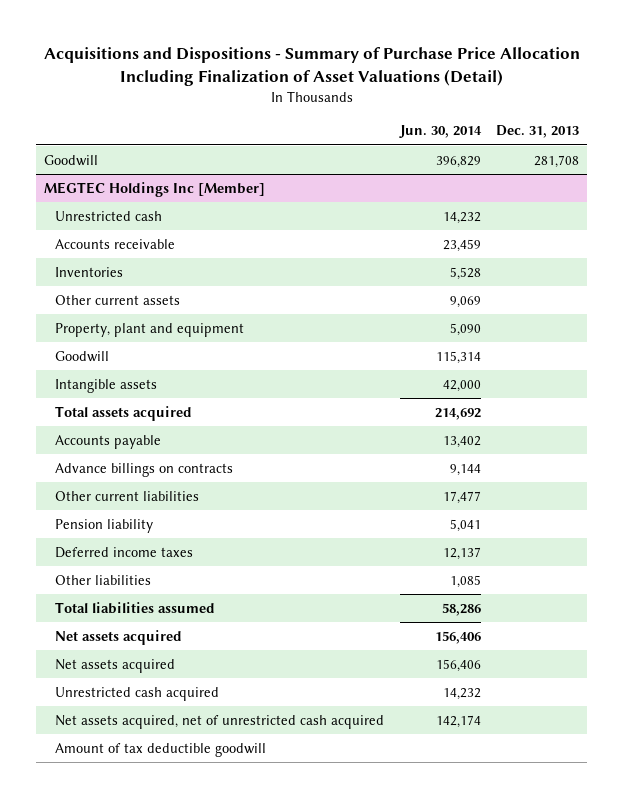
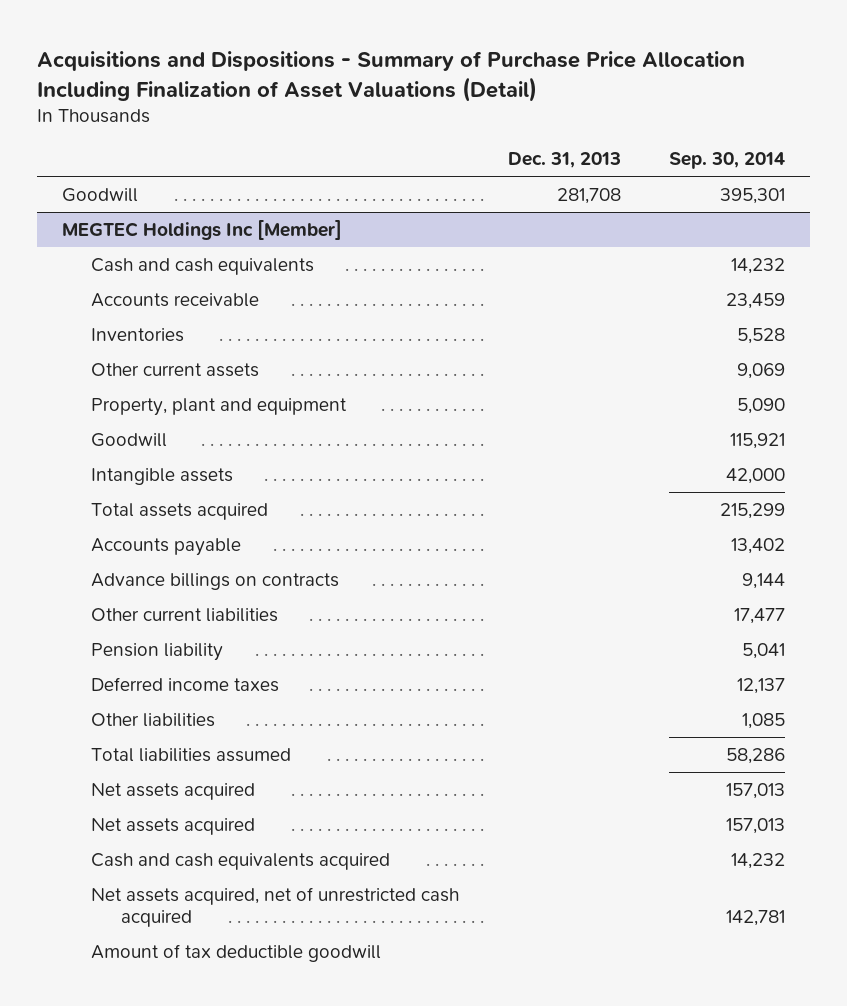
[398,125,482,139] Jun. 30, 2014 -> none
none -> [669,152,786,170] Sep. 30, 2014
[55,210,163,221] Unrestricted cash -> [91,257,315,275] Cash and cash equivalents
[55,686,220,701] Unrestricted cash acquired -> none
none -> [91,852,391,870] Cash and cash equivalents acquired

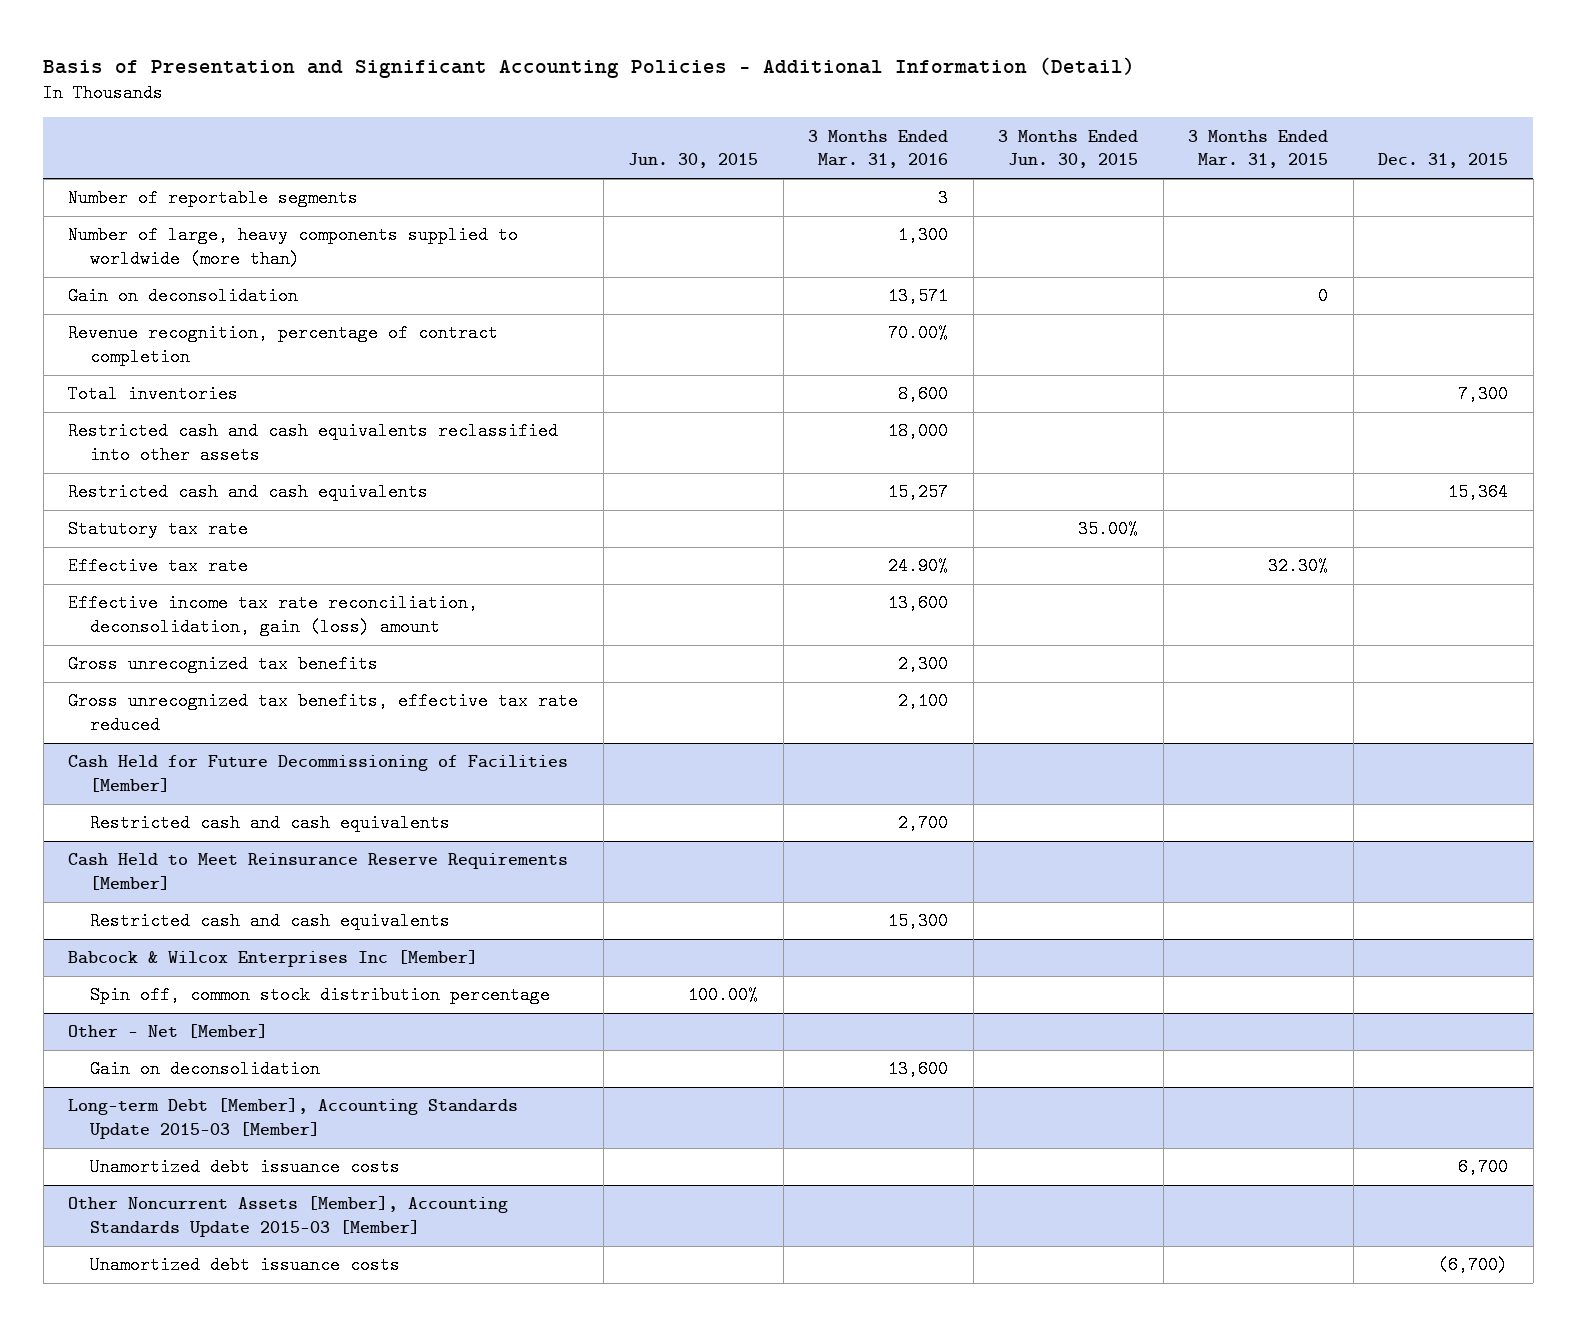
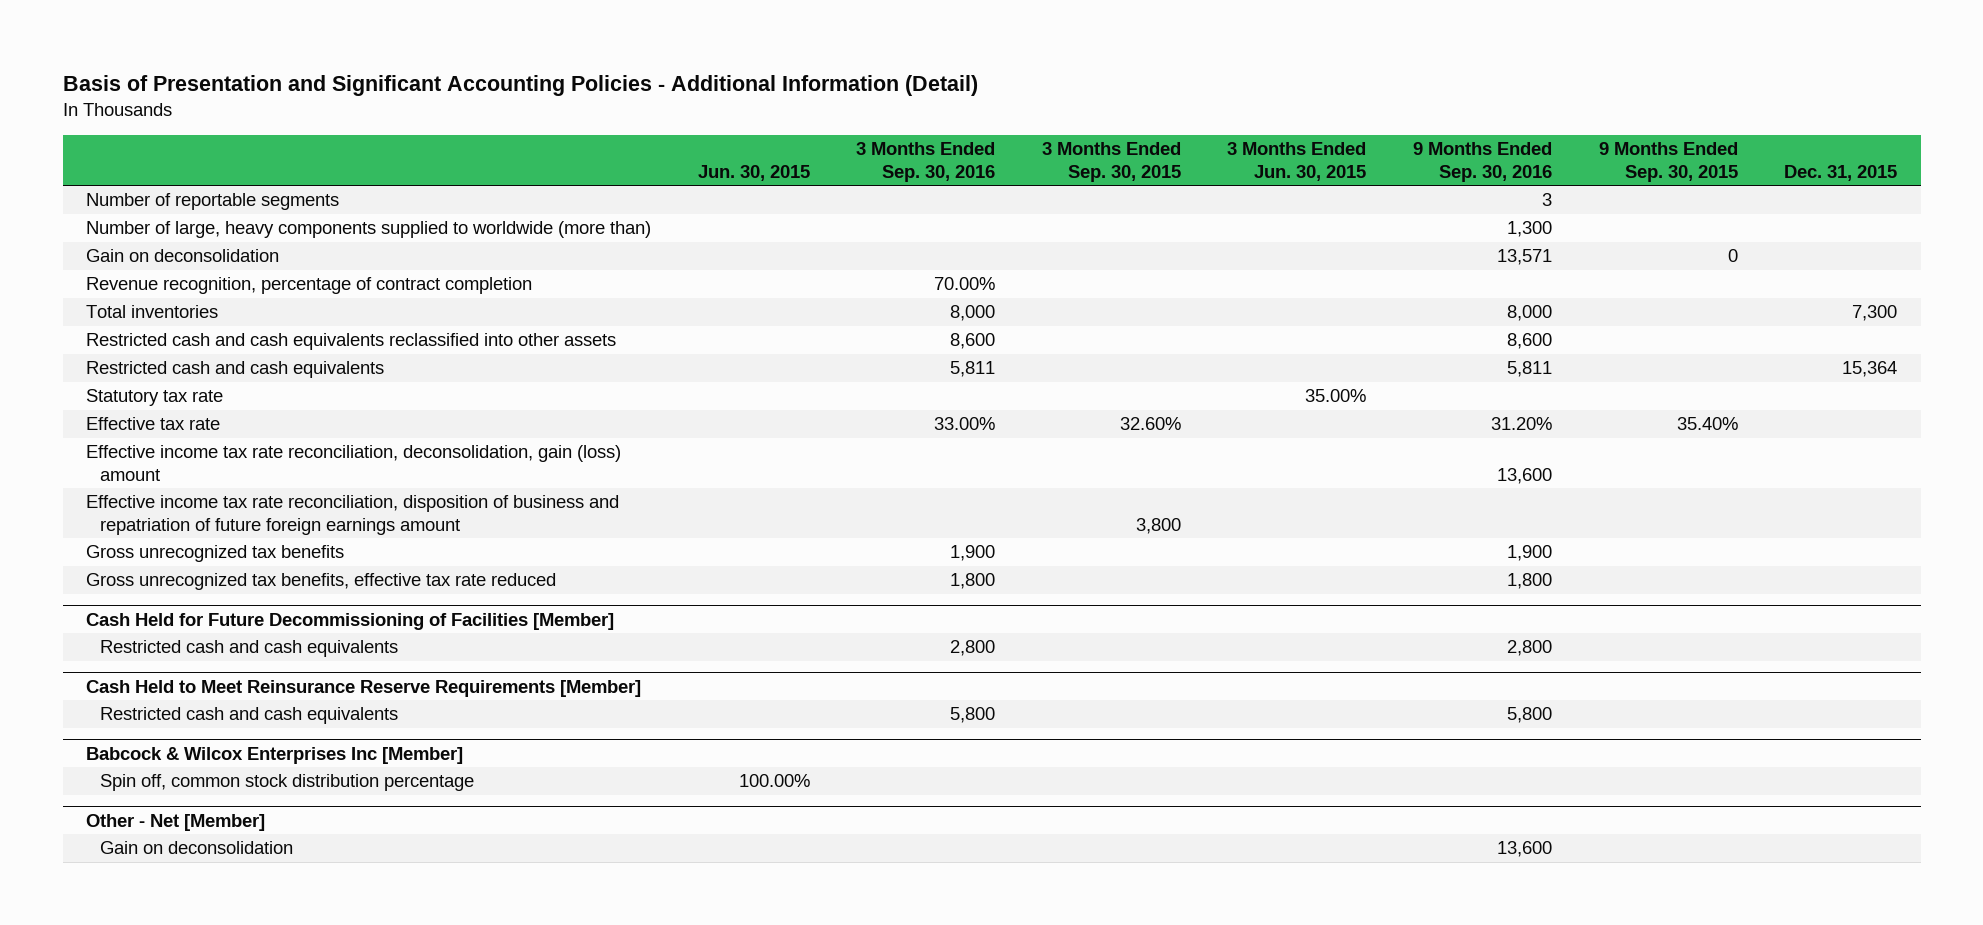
[808,129,949,169] 3 Months Ended Mar. 31, 2016 -> none
[1188,129,1329,169] 3 Months Ended Mar. 31, 2015 -> none
none -> [856,142,996,182] 3 Months Ended Sep. 30, 2016
none -> [1041,142,1181,182] 3 Months Ended Sep. 30, 2015
none -> [1413,142,1553,182] 9 Months Ended Sep. 30, 2016
none -> [1598,142,1738,182] 9 Months Ended Sep. 30, 2015
none -> [85,495,619,536] Effective income tax rate reconciliation, disposition of business and repatriation of future foreign earnings amount
[68,1098,519,1139] Long-term Debt [Member], Accounting Standards Update 2015-03 [Member] -> none
[89,1158,400,1177] Unamortized debt issuance costs -> none
[68,1196,509,1237] Other Noncurrent Assets [Member], Accounting Standards Update 2015-03 [Member] -> none
[89,1256,400,1275] Unamortized debt issuance costs -> none

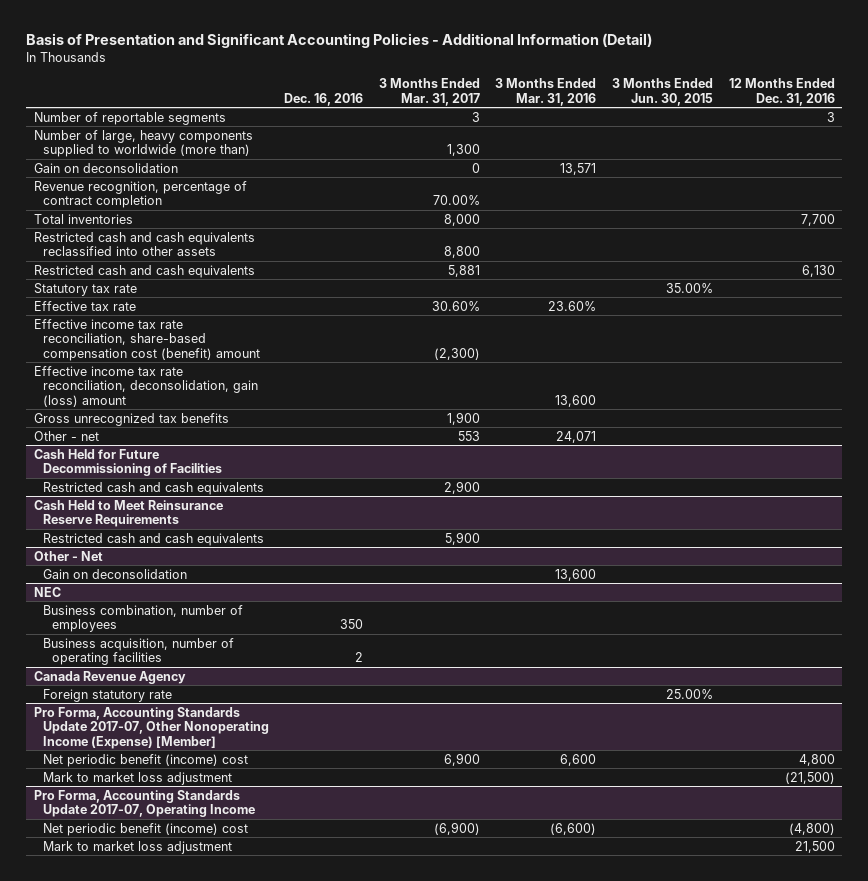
[697,164,810,181] Jun. 30, 2015 -> none
[856,142,996,182] 3 Months Ended Sep. 30, 2016 -> none
[1041,142,1181,182] 3 Months Ended Sep. 30, 2015 -> none
[1413,142,1553,182] 9 Months Ended Sep. 30, 2016 -> none
[1598,142,1738,182] 9 Months Ended Sep. 30, 2015 -> none
[1784,164,1898,181] Dec. 31, 2015 -> none
none -> [284,92,364,106] Dec. 16, 2016
none -> [378,78,480,106] 3 Months Ended Mar. 31, 2017
none -> [495,78,597,106] 3 Months Ended Mar. 31, 2016
none -> [728,78,835,106] 12 Months Ended Dec. 31, 2016
none -> [33,318,260,361] Effective income tax rate reconciliation, share-based compensation cost (benefit) amount
[85,495,619,536] Effective income tax rate reconciliation, disposition of business and repatriation of future foreign earnings amount -> none
[85,573,556,591] Gross unrecognized tax benefits, effective tax rate reduced -> none
none -> [33,430,99,441] Other - net
[85,612,614,630] Cash Held for Future Decommissioning of Facilities [Member] -> [33,448,222,477] Cash Held for Future Decommissioning of Facilities
[85,679,641,697] Cash Held to Meet Reinsurance Reserve Requirements [Member] -> [33,499,223,528] Cash Held to Meet Reinsurance Reserve Requirements
[85,746,463,764] Babcock & Wilcox Enterprises Inc [Member] -> none
[99,774,474,792] Spin off, common stock distribution percentage -> none
[85,813,265,831] Other - Net [Member] -> [33,550,103,561] Other - Net
none -> [33,586,61,597] NEC
none -> [42,604,243,633] Business combination, number of employees
none -> [42,637,234,666] Business acquisition, number of operating facilities
none -> [33,670,186,684] Canada Revenue Agency
none -> [42,688,172,702] Foreign statutory rate
none -> [33,706,269,749] Pro Forma, Accounting Standards Update 2017-07, Other Nonoperating Income (Expense) [Member]
none -> [42,753,248,767] Net periodic benefit (income) cost
none -> [42,771,232,785] Mark to market loss adjustment
none -> [33,789,255,818] Pro Forma, Accounting Standards Update 2017-07, Operating Income
none -> [42,822,248,836] Net periodic benefit (income) cost
none -> [42,840,232,854] Mark to market loss adjustment

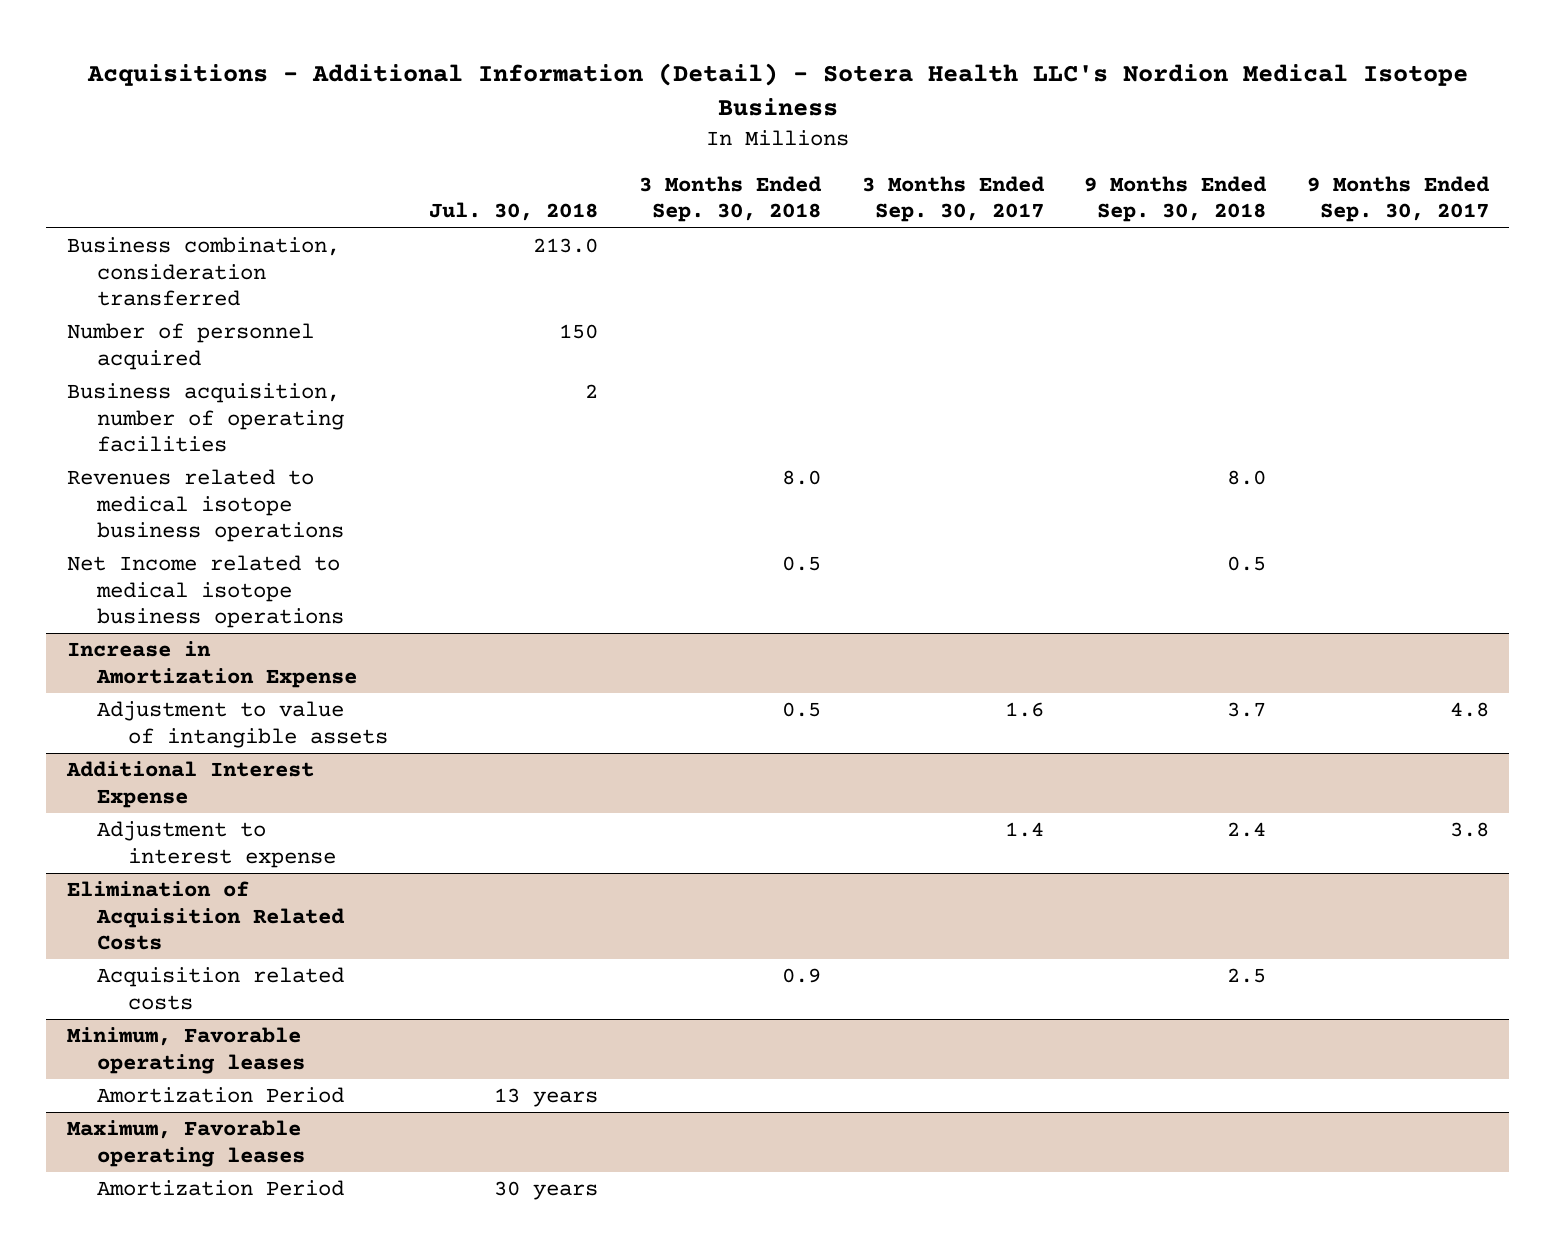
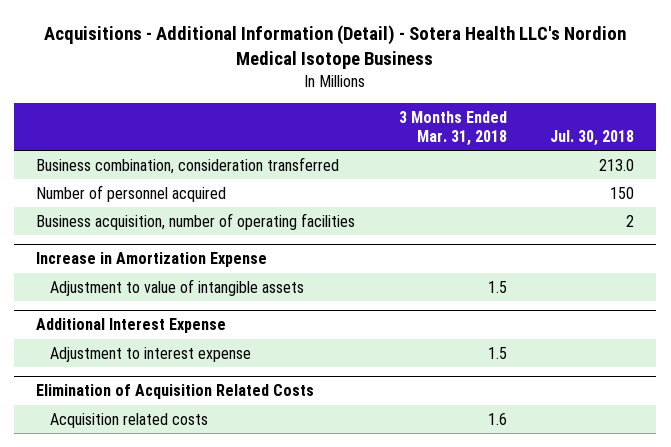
[638,175,822,223] 3 Months Ended Sep. 30, 2018 -> none
[861,175,1045,223] 3 Months Ended Sep. 30, 2017 -> none
[1084,175,1268,223] 9 Months Ended Sep. 30, 2018 -> none
[1307,175,1491,223] 9 Months Ended Sep. 30, 2017 -> none
none -> [398,110,507,147] 3 Months Ended Mar. 31, 2018
[66,469,345,542] Revenues related to medical isotope business operations -> none
[66,555,345,628] Net Income related to medical isotope business operations -> none
[66,1027,306,1074] Minimum, Favorable operating leases -> none
[97,1087,345,1104] Amortization Period -> none
[66,1120,306,1167] Maximum, Favorable operating leases -> none
[97,1180,345,1197] Amortization Period -> none

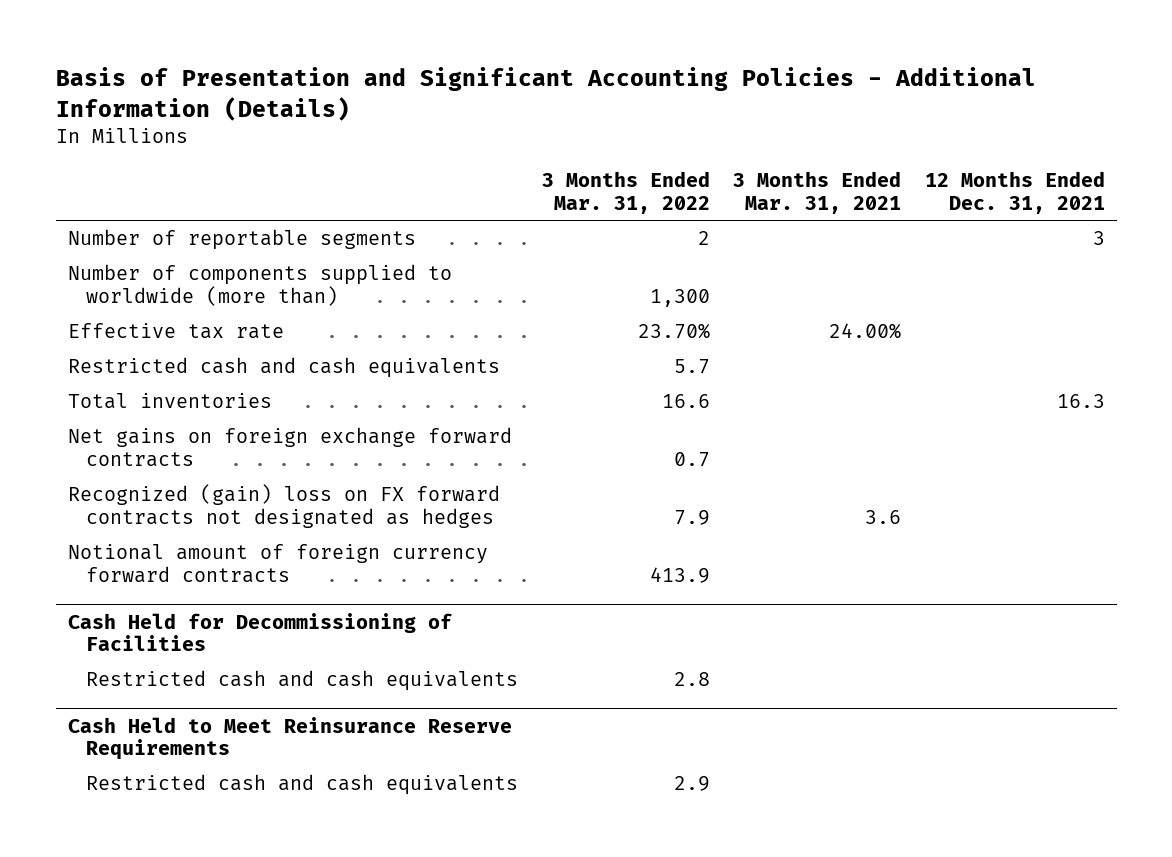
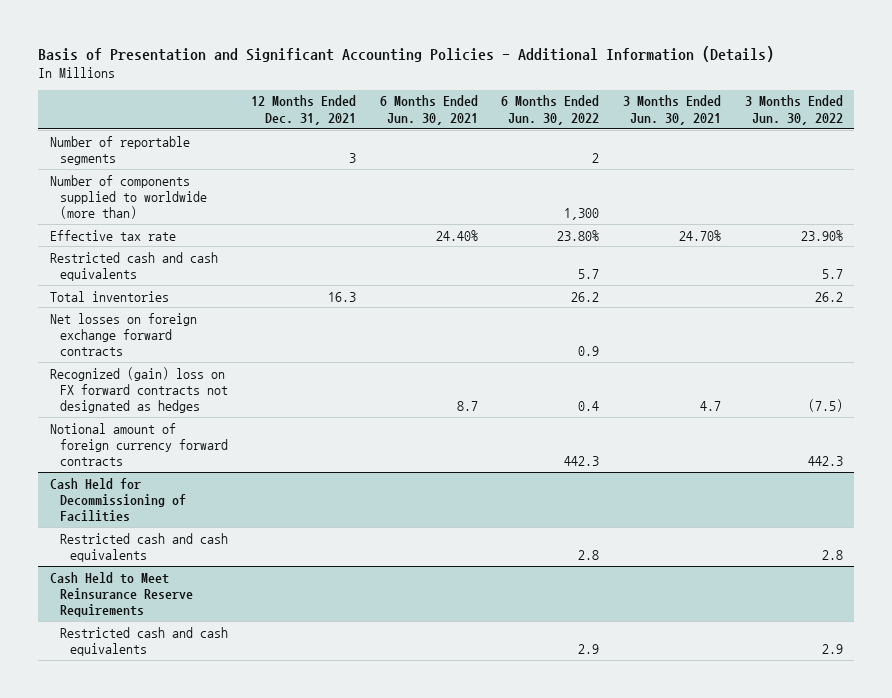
[541,171,710,214] 3 Months Ended Mar. 31, 2022 -> none
[733,171,902,214] 3 Months Ended Mar. 31, 2021 -> none
none -> [379,95,478,125] 6 Months Ended Jun. 30, 2021
none -> [501,95,600,125] 6 Months Ended Jun. 30, 2022
none -> [623,95,722,125] 3 Months Ended Jun. 30, 2021
none -> [744,95,843,125] 3 Months Ended Jun. 30, 2022
[67,427,512,468] Net gains on foreign exchange forward contracts -> [49,312,197,357] Net losses on foreign exchange forward contracts

